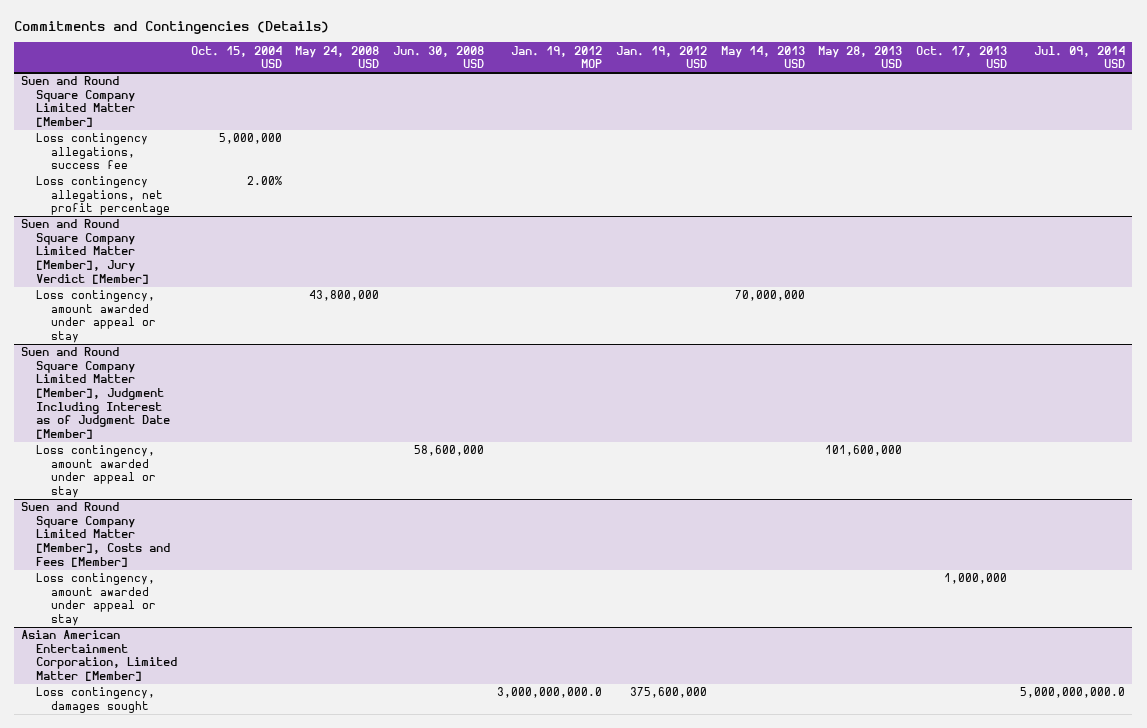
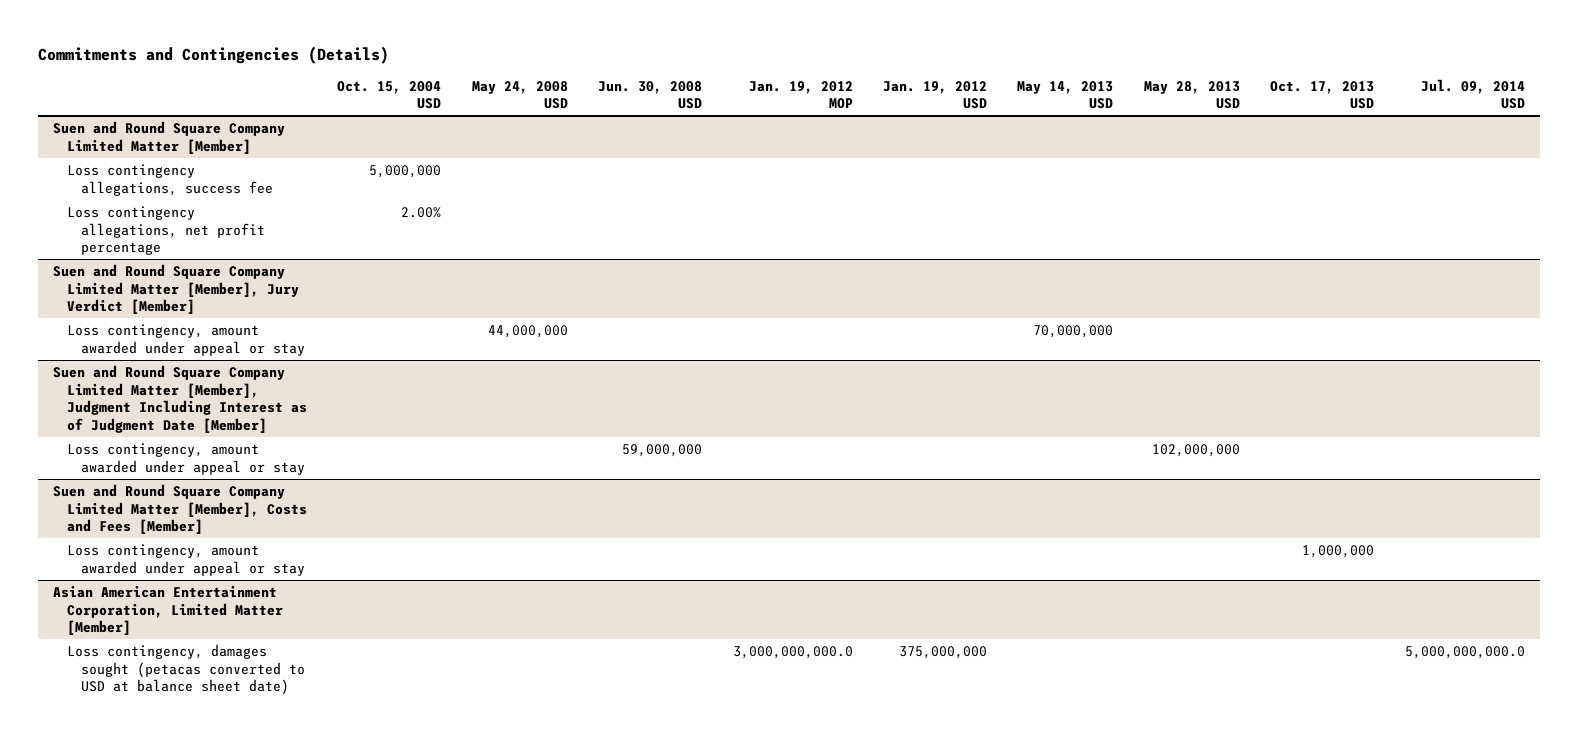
[309,290,380,302] 43,800,000 -> [487,325,568,339] 44,000,000
[413,445,484,457] 58,600,000 -> [622,444,703,458] 59,000,000
[825,445,903,457] 101,600,000 -> [1151,444,1240,458] 102,000,000
[36,687,156,713] Loss contingency, damages sought -> [66,644,305,696] Loss contingency, damages sought (petacas converted to USD at balance sheet date)
[630,687,708,699] 375,600,000 -> [898,646,987,660] 375,000,000

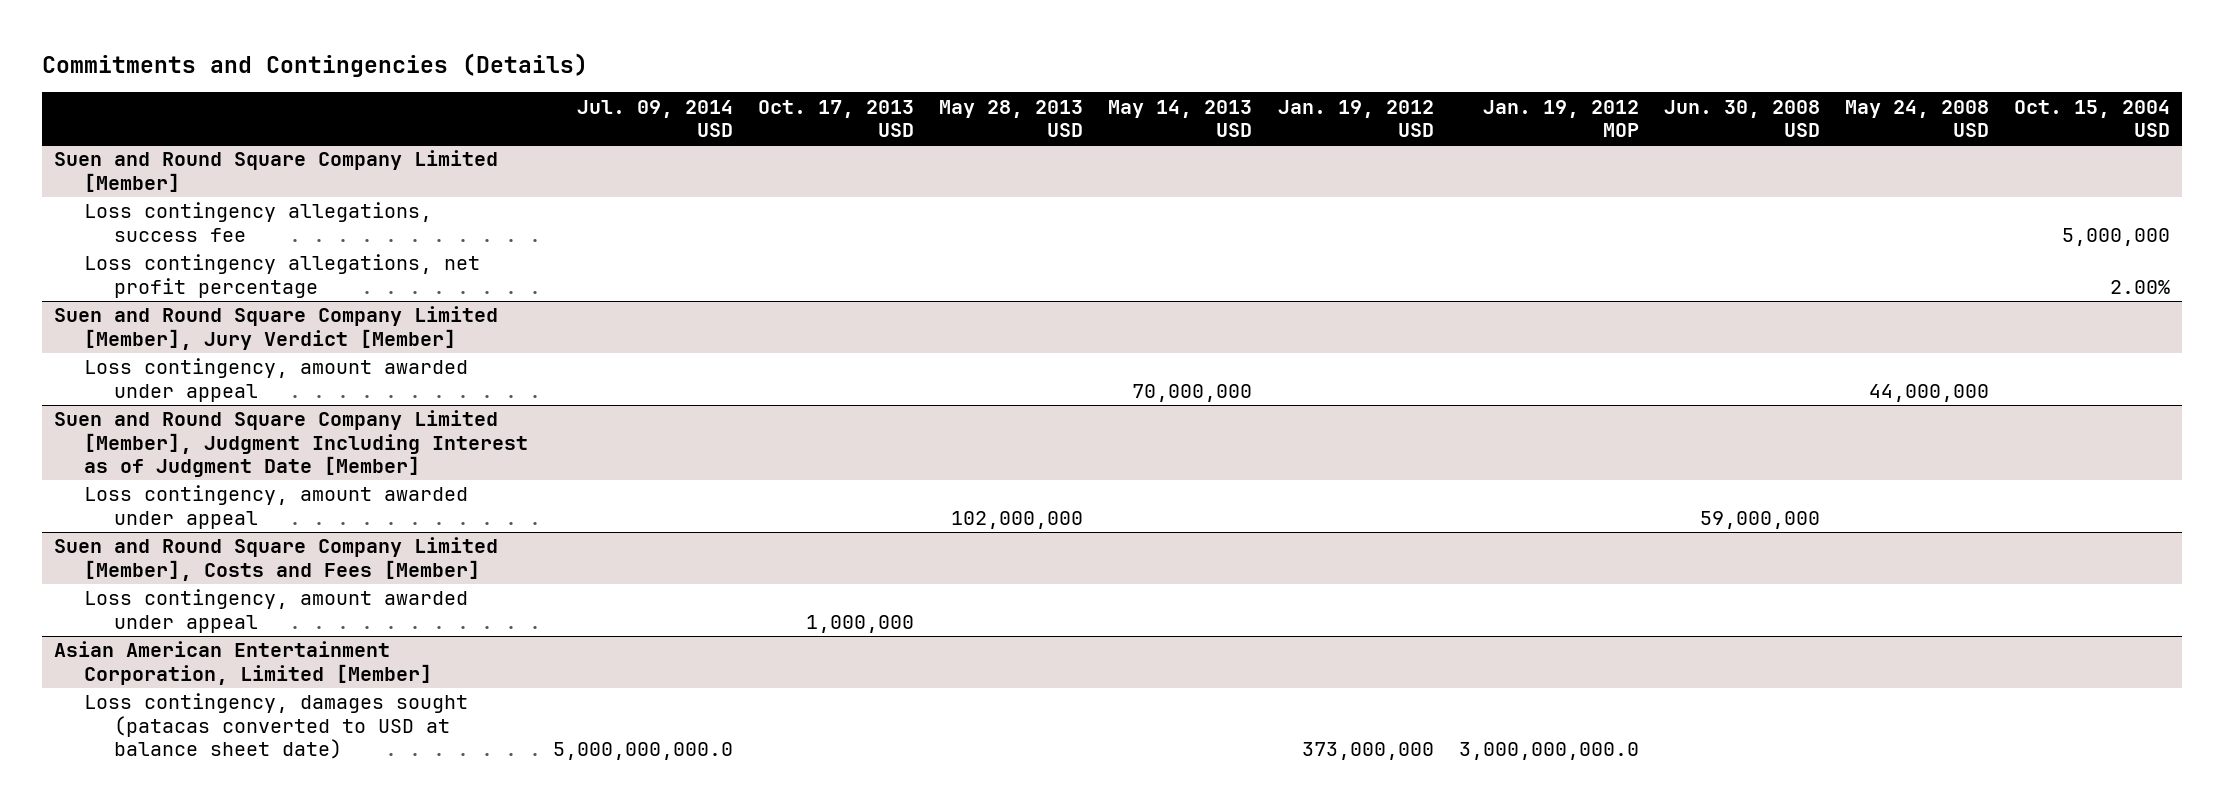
[52,121,285,154] Suen and Round Square Company Limited Matter [Member] -> [54,150,499,192] Suen and Round Square Company Limited [Member]
[52,264,299,315] Suen and Round Square Company Limited Matter [Member], Jury Verdict [Member] -> [54,306,499,350] Suen and Round Square Company Limited [Member], Jury Verdict [Member]
[66,324,305,356] Loss contingency, amount awarded under appeal or stay -> [84,358,469,402] Loss contingency, amount awarded under appeal
[52,365,307,433] Suen and Round Square Company Limited Matter [Member], Judgment Including Interest as of Judgment Date [Member] -> [54,410,529,478] Suen and Round Square Company Limited [Member], Judgment Including Interest as of Judgment Date [Member]
[66,443,305,475] Loss contingency, amount awarded under appeal or stay -> [84,485,469,529] Loss contingency, amount awarded under appeal
[52,484,307,535] Suen and Round Square Company Limited Matter [Member], Costs and Fees [Member] -> [54,537,499,581] Suen and Round Square Company Limited [Member], Costs and Fees [Member]
[66,544,305,576] Loss contingency, amount awarded under appeal or stay -> [84,589,469,633] Loss contingency, amount awarded under appeal
[52,585,283,636] Asian American Entertainment Corporation, Limited Matter [Member] -> [54,641,433,685] Asian American Entertainment Corporation, Limited [Member]
[66,644,305,696] Loss contingency, damages sought (petacas converted to USD at balance sheet date) -> [84,693,469,760] Loss contingency, damages sought (patacas converted to USD at balance sheet date)
[898,646,987,660] 375,000,000 -> [1301,742,1434,761] 373,000,000

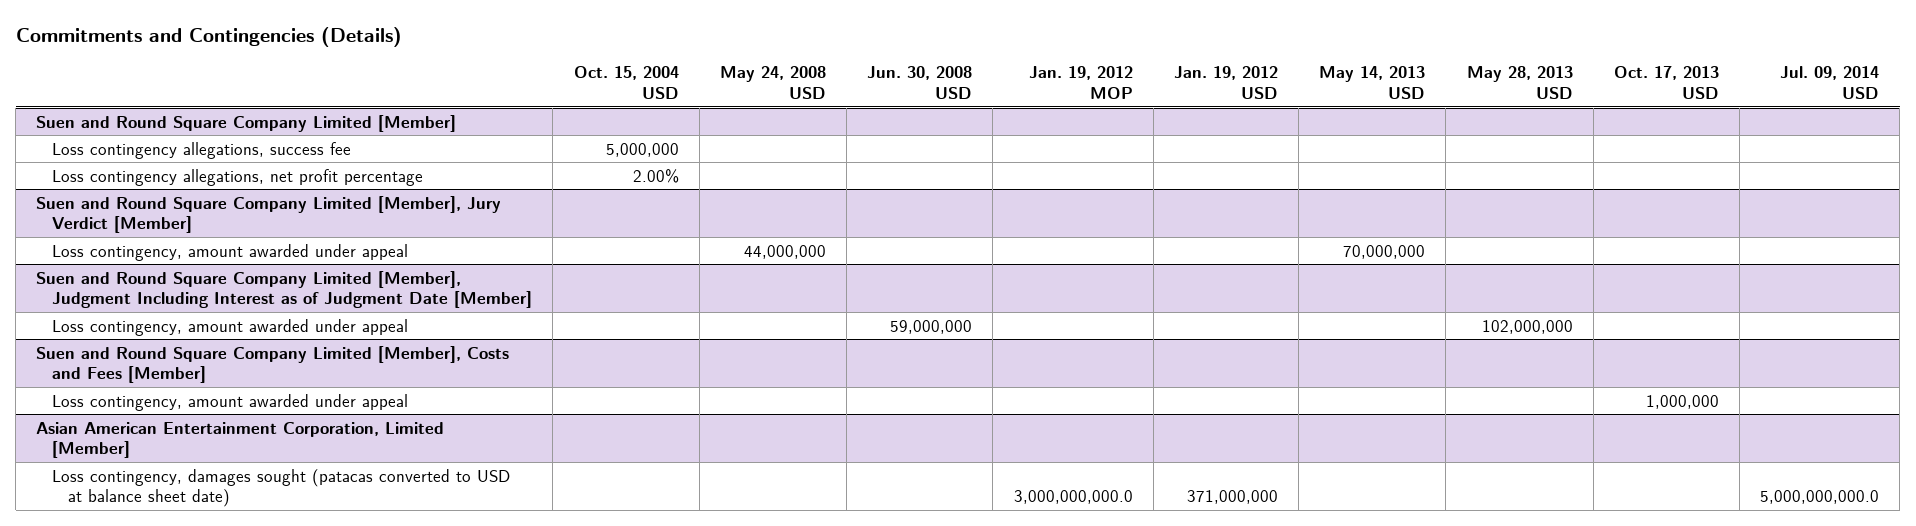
[1301,742,1434,761] 373,000,000 -> [1186,489,1278,504] 371,000,000

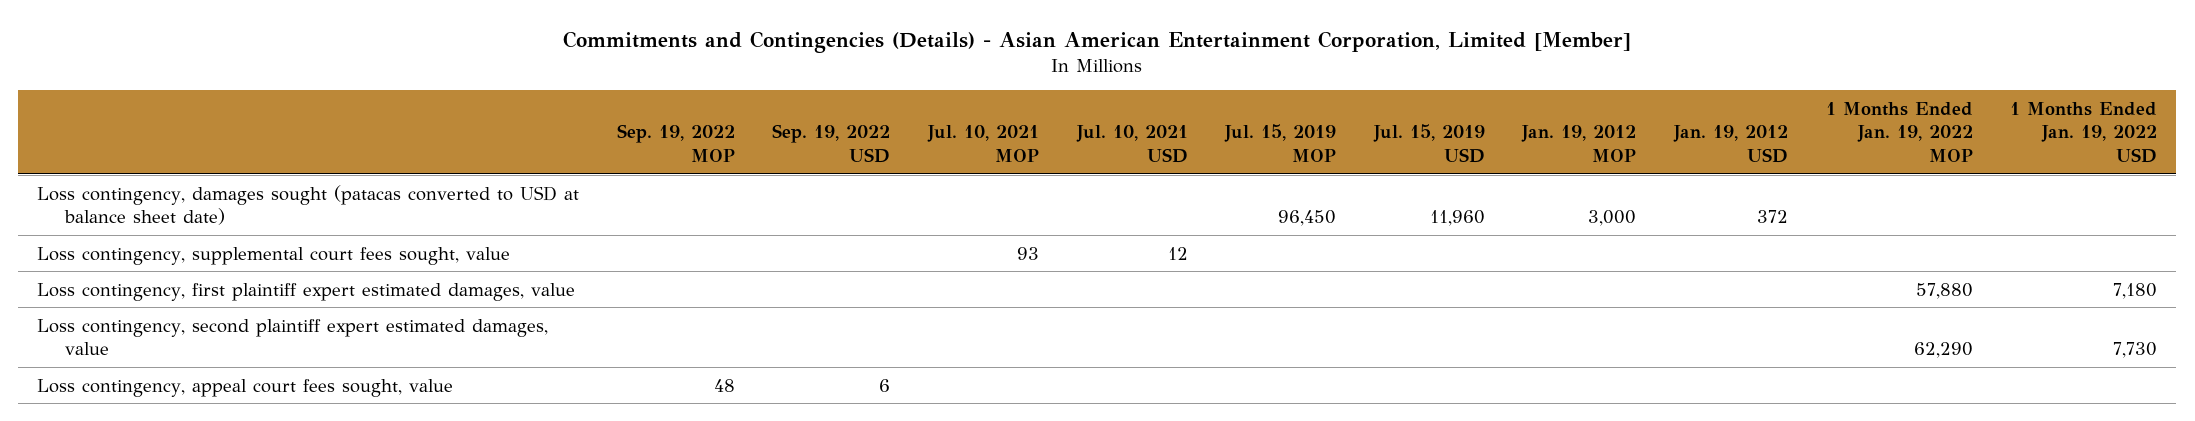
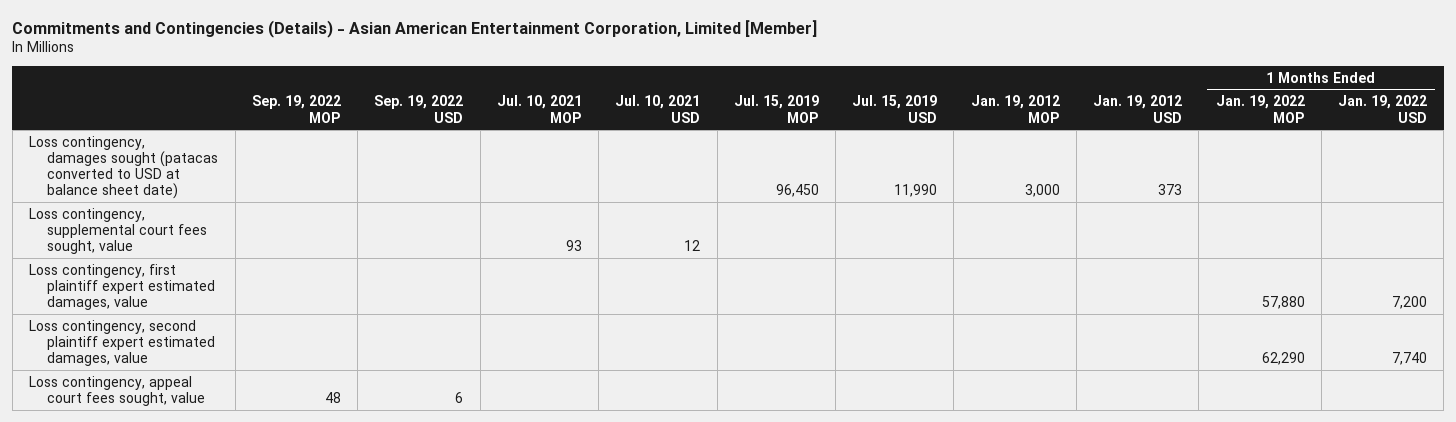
[1429,210,1485,227] 11,960 -> [894,184,938,198] 11,990
[1757,210,1789,224] 372 -> [1158,184,1183,196] 373
[2113,282,2158,299] 7,180 -> [1392,296,1428,310] 7,200
[2113,342,2158,359] 7,730 -> [1392,352,1428,366] 7,740

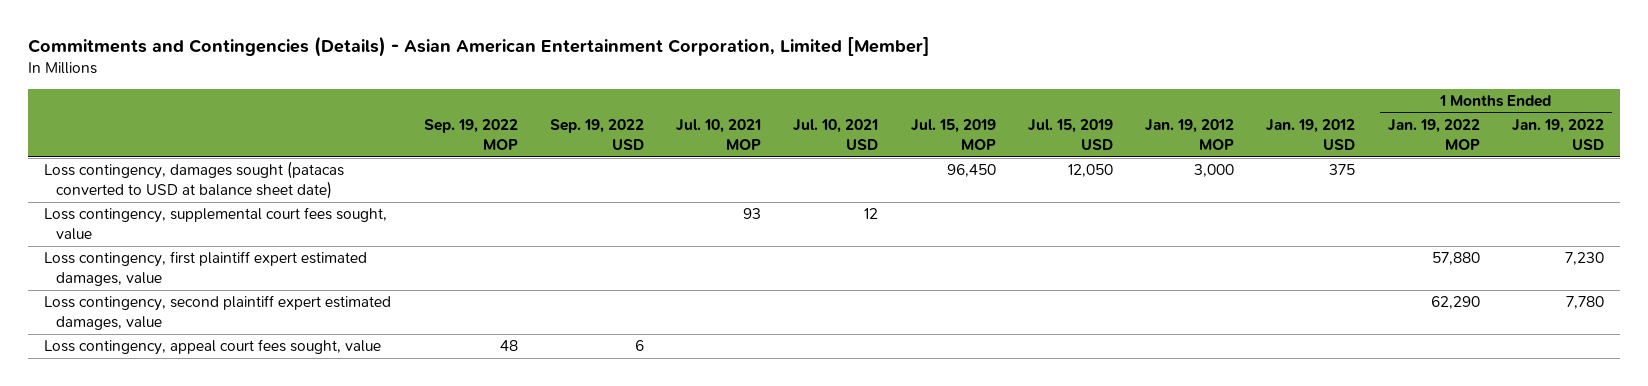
[894,184,938,198] 11,990 -> [1067,164,1113,178] 12,050
[1158,184,1183,196] 373 -> [1329,164,1356,176] 375
[1392,296,1428,310] 7,200 -> [1564,252,1604,266] 7,230
[1392,352,1428,366] 7,740 -> [1565,296,1604,310] 7,780

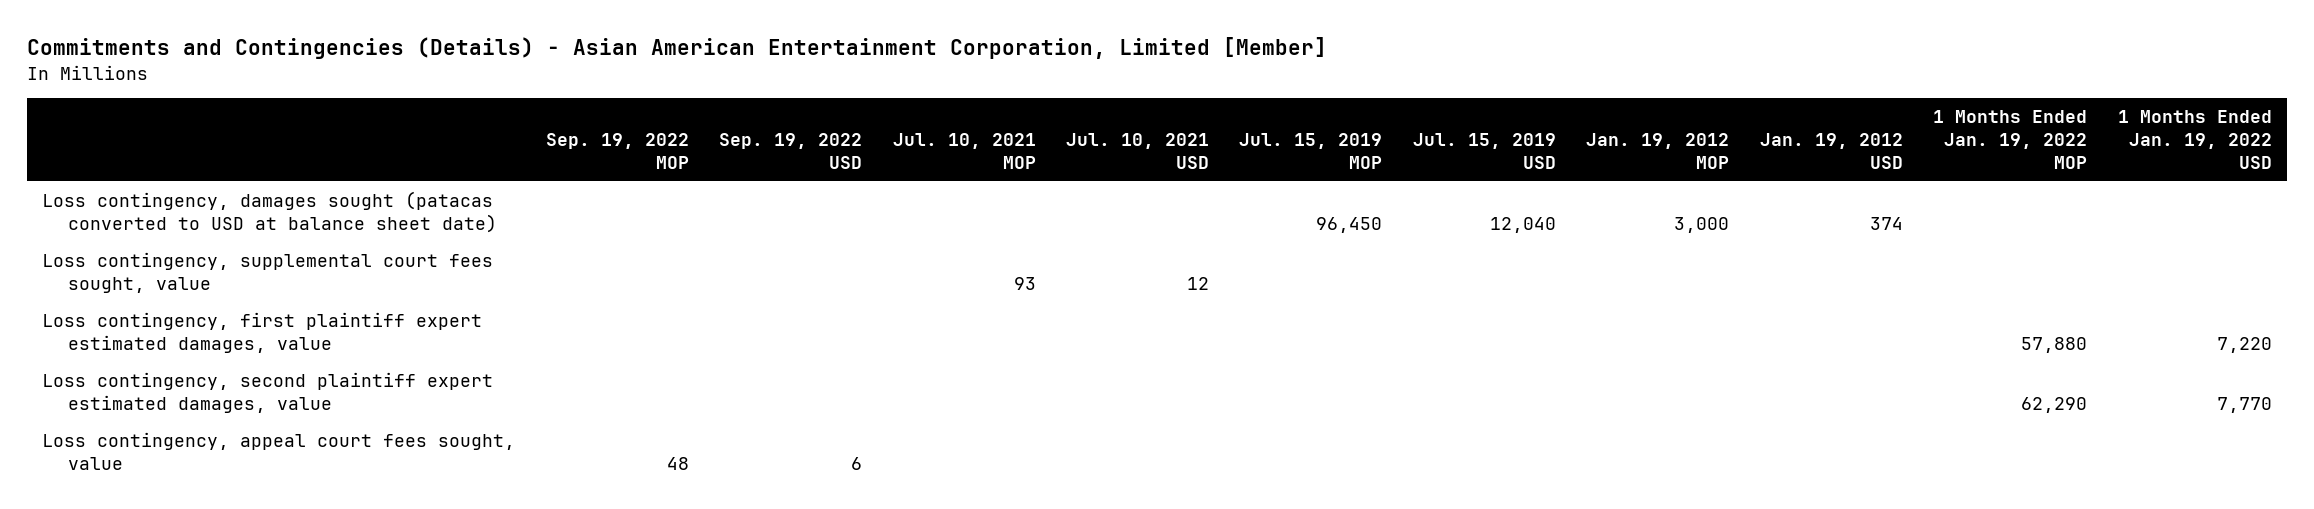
[1067,164,1113,178] 12,050 -> [1489,217,1556,234] 12,040
[1329,164,1356,176] 375 -> [1869,217,1903,231] 374
[1564,252,1604,266] 7,230 -> [2216,337,2272,354] 7,220
[1565,296,1604,310] 7,780 -> [2216,397,2272,414] 7,770

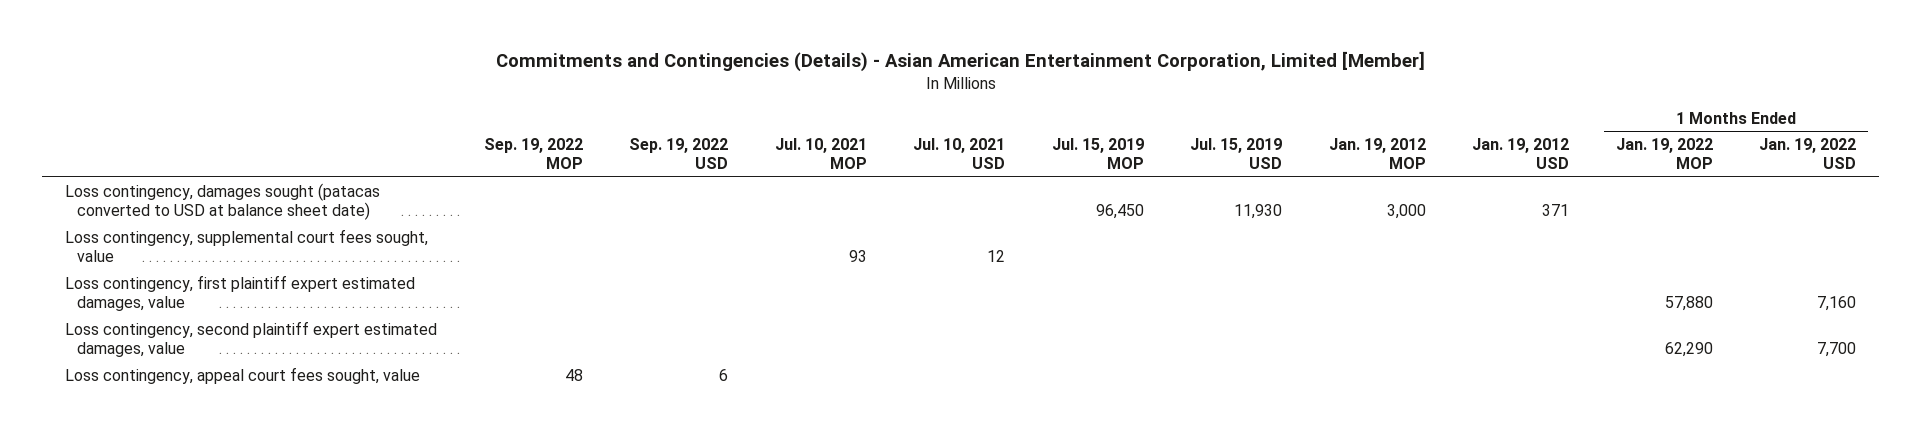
[1489,217,1556,234] 12,040 -> [1234,203,1283,219] 11,930
[1869,217,1903,231] 374 -> [1542,203,1570,216] 371
[2216,337,2272,354] 7,220 -> [1817,295,1857,311] 7,160
[2216,397,2272,414] 7,770 -> [1817,341,1857,357] 7,700

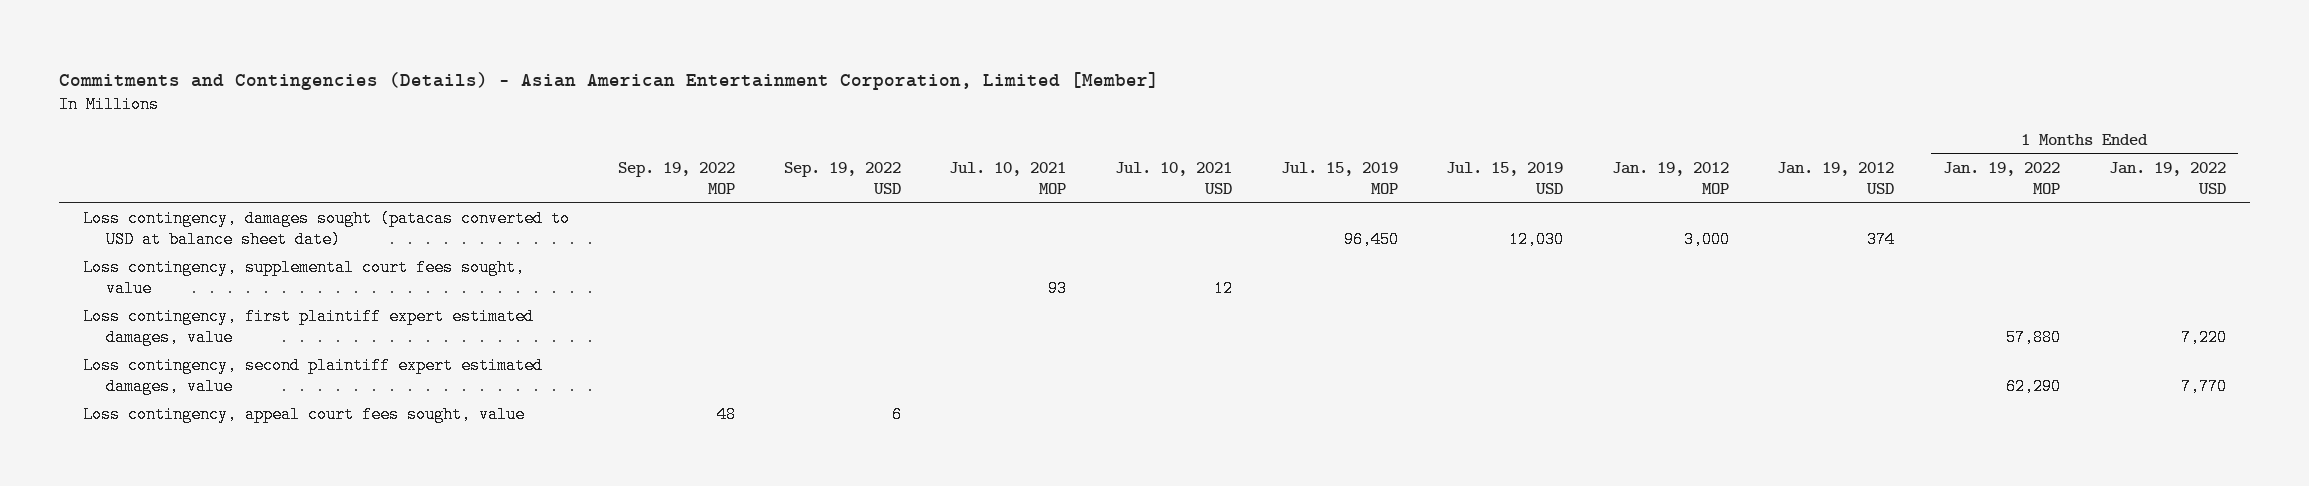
[1234,203,1283,219] 11,930 -> [1509,231,1565,249] 12,030
[1542,203,1570,216] 371 -> [1867,231,1896,249] 374
[1817,295,1857,311] 7,160 -> [2180,329,2227,347] 7,220
[1817,341,1857,357] 7,700 -> [2180,378,2227,396] 7,770

